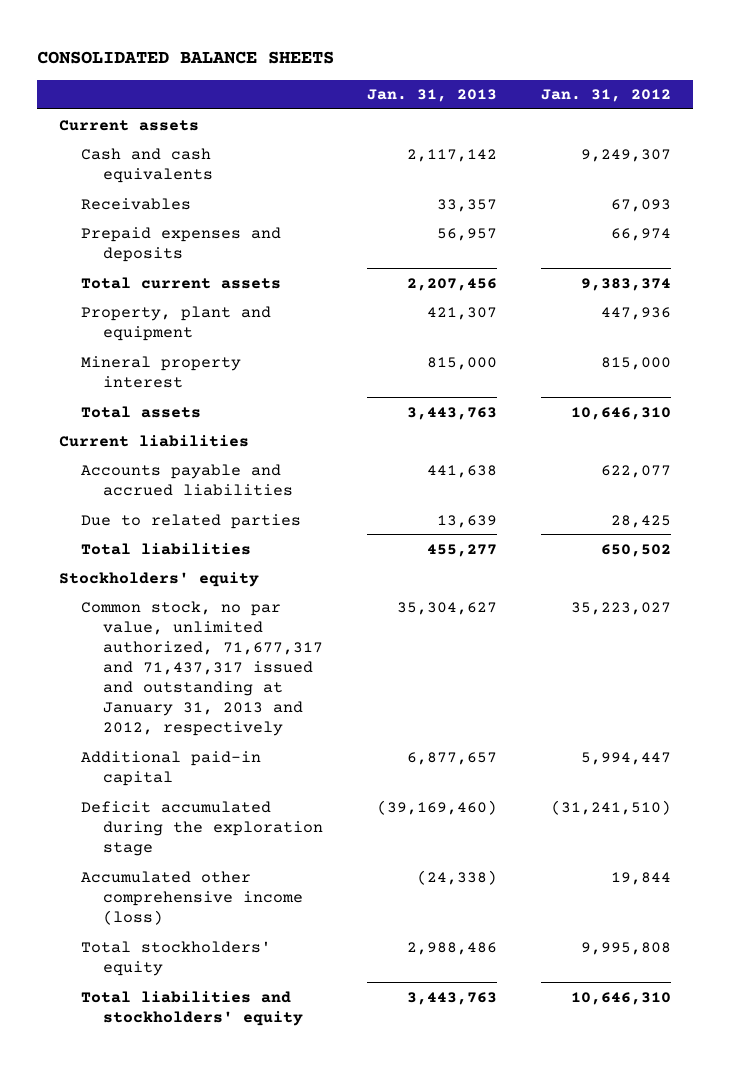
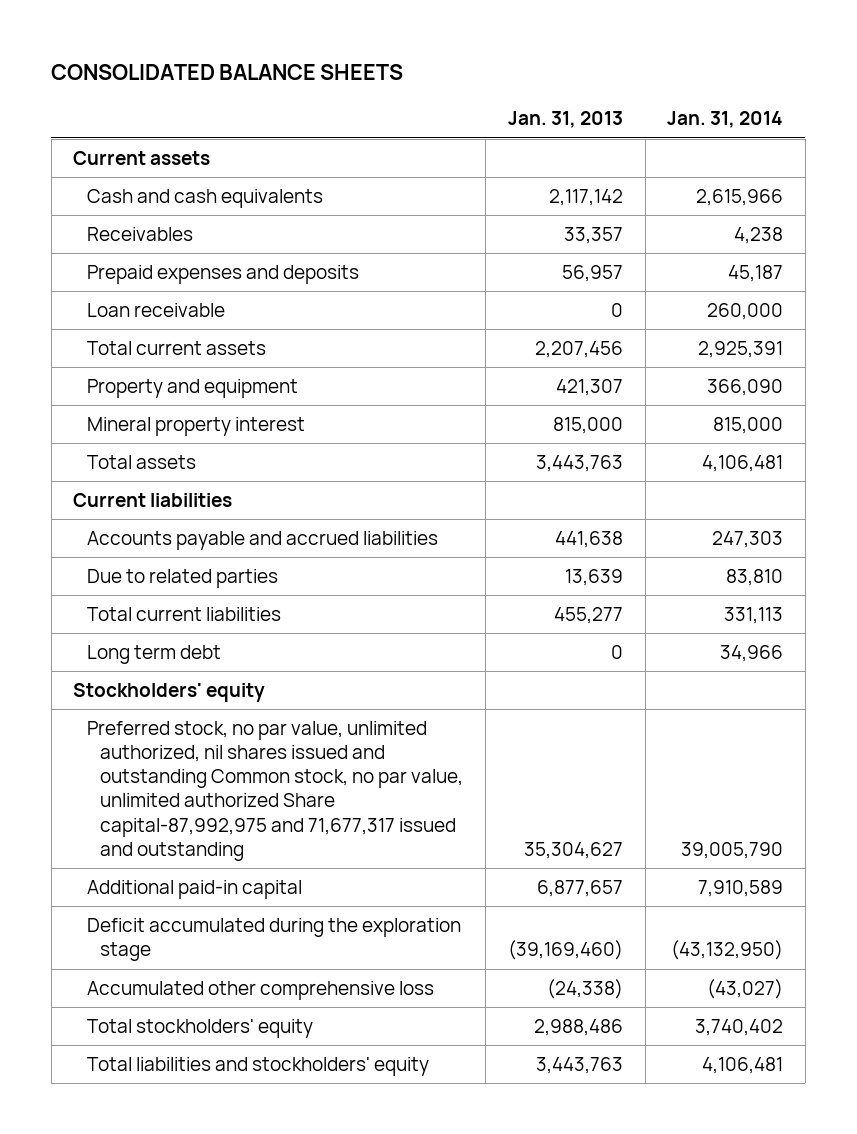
[540,89,671,103] Jan. 31, 2012 -> none
none -> [667,111,784,129] Jan. 31, 2014
none -> [86,303,225,318] Loan receivable
[81,305,272,341] Property, plant and equipment -> [86,379,298,399] Property and equipment
[81,542,252,555] Total liabilities -> [86,607,281,622] Total current liabilities
none -> [86,645,221,665] Long term debt
[81,600,324,737] Common stock, no par value, unlimited authorized, 71,677,317 and 71,437,317 issued and outstanding at January 31, 2013 and 2012, respectively -> [86,721,464,861] Preferred stock, no par value, unlimited authorized, nil shares issued and outstanding Common stock, no par value, unlimited authorized Share capital-87,992,975 and 71,677,317 issued and outstanding
[81,870,304,925] Accumulated other comprehensive income (loss) -> [86,981,434,1001] Accumulated other comprehensive loss

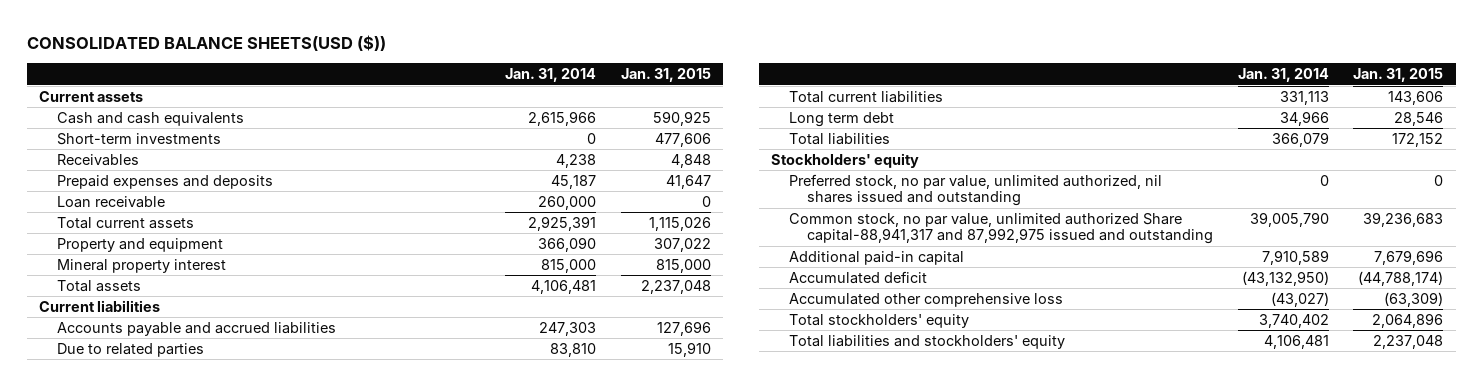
[51,64,404,81] CONSOLIDATED BALANCE SHEETS -> [26,34,386,51] CONSOLIDATED BALANCE SHEETS(USD ($))
[507,111,623,129] Jan. 31, 2013 -> none
none -> [620,68,711,83] Jan. 31, 2015
none -> [56,132,221,145] Short-term investments
none -> [789,132,891,145] Total liabilities
[86,721,464,861] Preferred stock, no par value, unlimited authorized, nil shares issued and outstanding Common stock, no par value, unlimited authorized Share capital-87,992,975 and 71,677,317 issued and outstanding -> [789,173,1163,207] Preferred stock, no par value, unlimited authorized, nil shares issued and outstanding
[681,841,784,859] 39,005,790 -> [1319,174,1329,186] 0
none -> [789,212,1213,245] Common stock, no par value, unlimited authorized Share capital-88,941,317 and 87,992,975 issued and outstanding
[86,918,461,962] Deficit accumulated during the exploration stage -> [789,270,928,284] Accumulated deficit

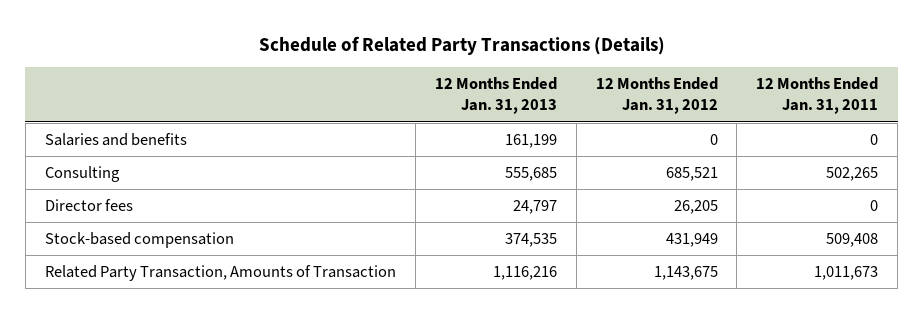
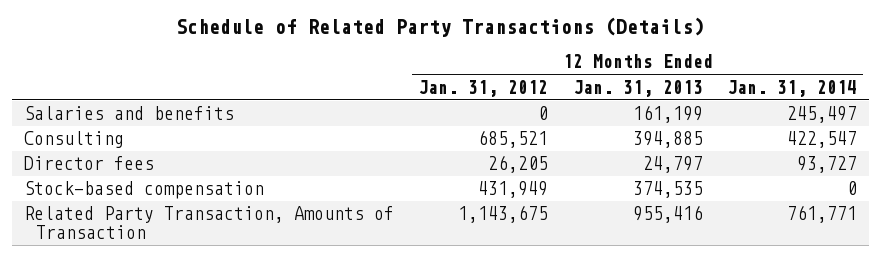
[756,77,879,115] 12 Months Ended Jan. 31, 2011 -> none
none -> [726,79,857,97] Jan. 31, 2014
[504,166,557,181] 555,685 -> [632,131,703,149] 394,885
[492,265,557,280] 1,116,216 -> [632,205,703,224] 955,416

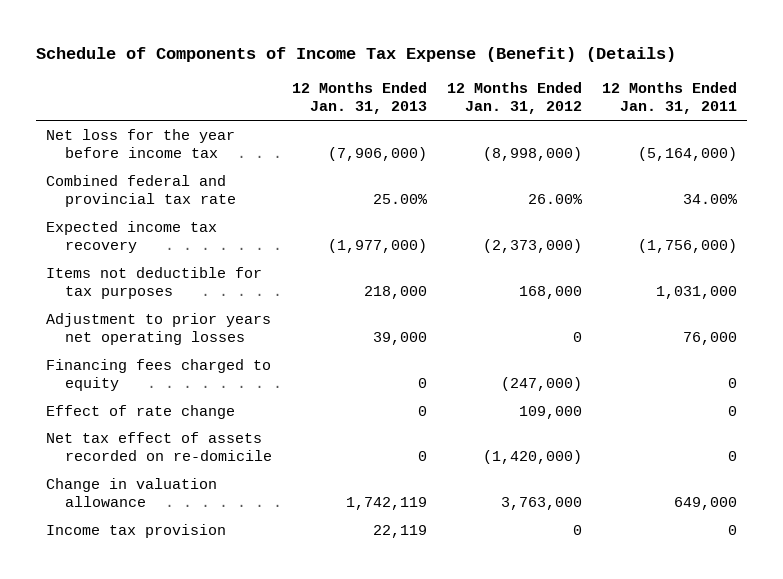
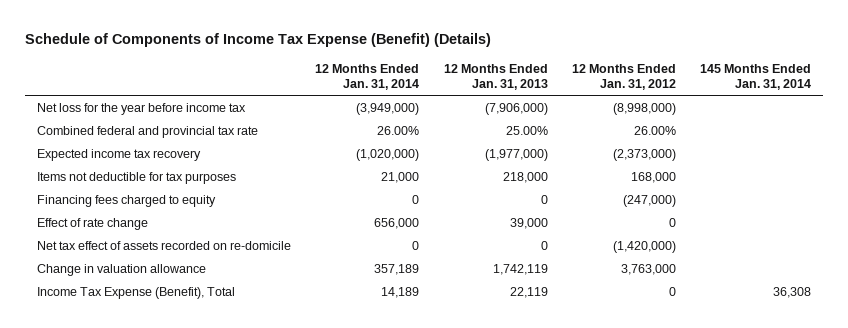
[601,82,737,115] 12 Months Ended Jan. 31, 2011 -> none
none -> [315,63,420,90] 12 Months Ended Jan. 31, 2014
none -> [699,63,811,90] 145 Months Ended Jan. 31, 2014
[46,312,272,346] Adjustment to prior years net operating losses -> none
[418,405,428,416] 0 -> [509,218,548,230] 39,000
[519,405,583,419] 109,000 -> [668,218,676,228] 0
[46,523,227,538] Income tax provision -> [37,287,236,300] Income Tax Expense (Benefit), Total

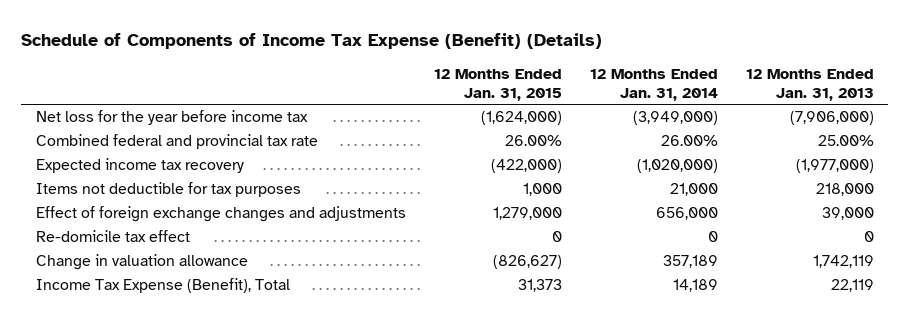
[571,63,676,90] 12 Months Ended Jan. 31, 2012 -> none
[699,63,811,90] 145 Months Ended Jan. 31, 2014 -> none
none -> [433,69,562,101] 12 Months Ended Jan. 31, 2015
[37,195,217,208] Financing fees charged to equity -> none
[37,218,149,231] Effect of rate change -> [35,206,406,223] Effect of foreign exchange changes and adjustments
[37,241,292,251] Net tax effect of assets recorded on re-domicile -> [35,230,190,243] Re-domicile tax effect

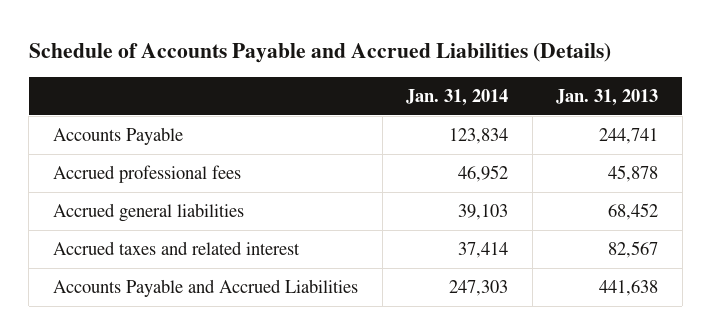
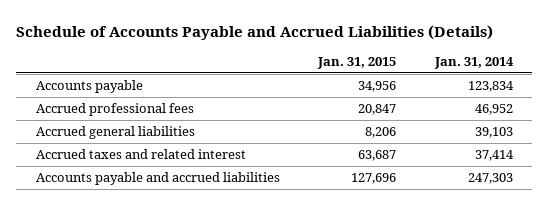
[556,88,659,106] Jan. 31, 2013 -> none
none -> [317,56,397,69] Jan. 31, 2015
[52,127,183,146] Accounts Payable -> [35,80,143,94] Accounts payable
[52,279,358,298] Accounts Payable and Accrued Liabilities -> [35,172,280,186] Accounts payable and accrued liabilities

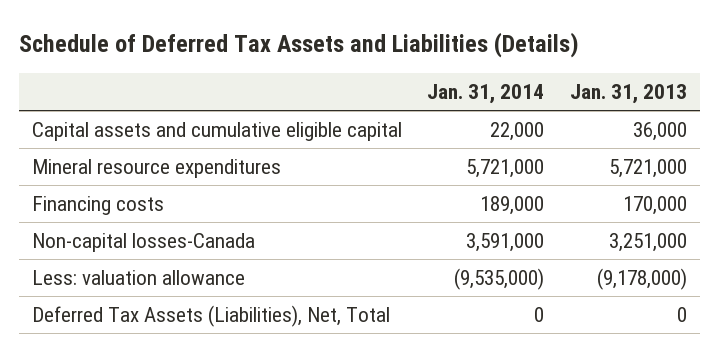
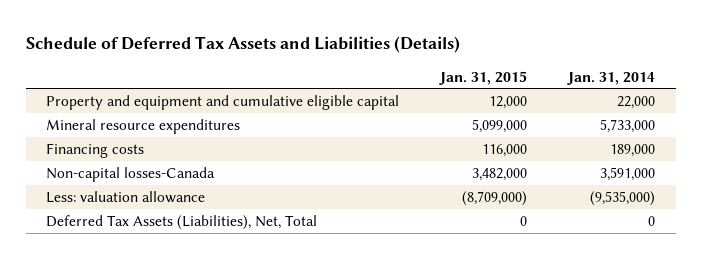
[569,83,687,104] Jan. 31, 2013 -> none
none -> [439,70,528,85] Jan. 31, 2015
[31,122,402,142] Capital assets and cumulative eligible capital -> [46,94,400,110] Property and equipment and cumulative eligible capital
[466,159,545,179] 5,721,000 -> [600,118,656,133] 5,733,000

